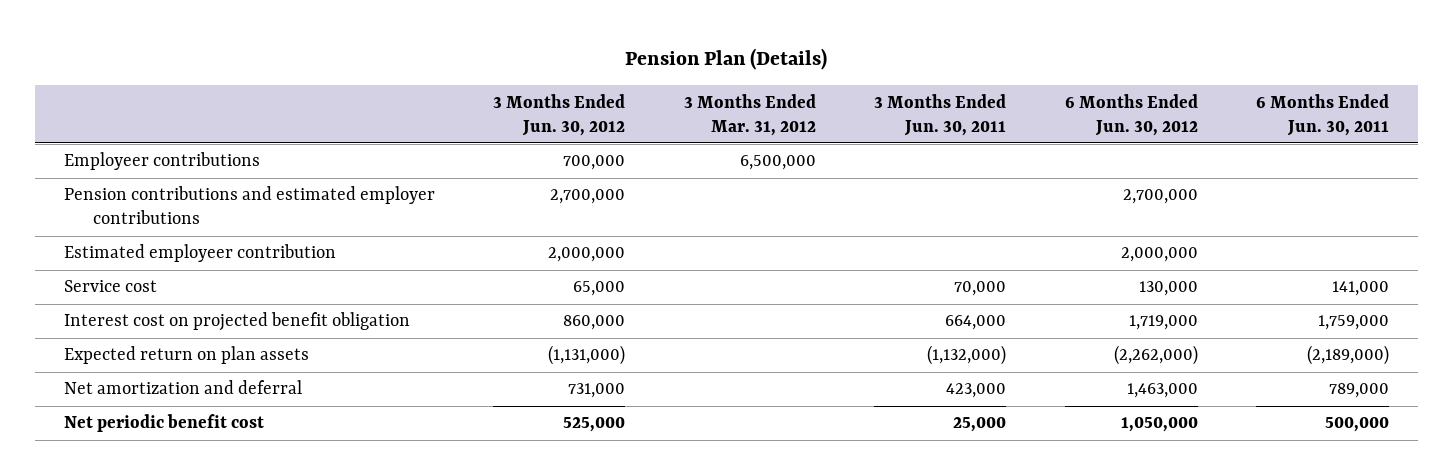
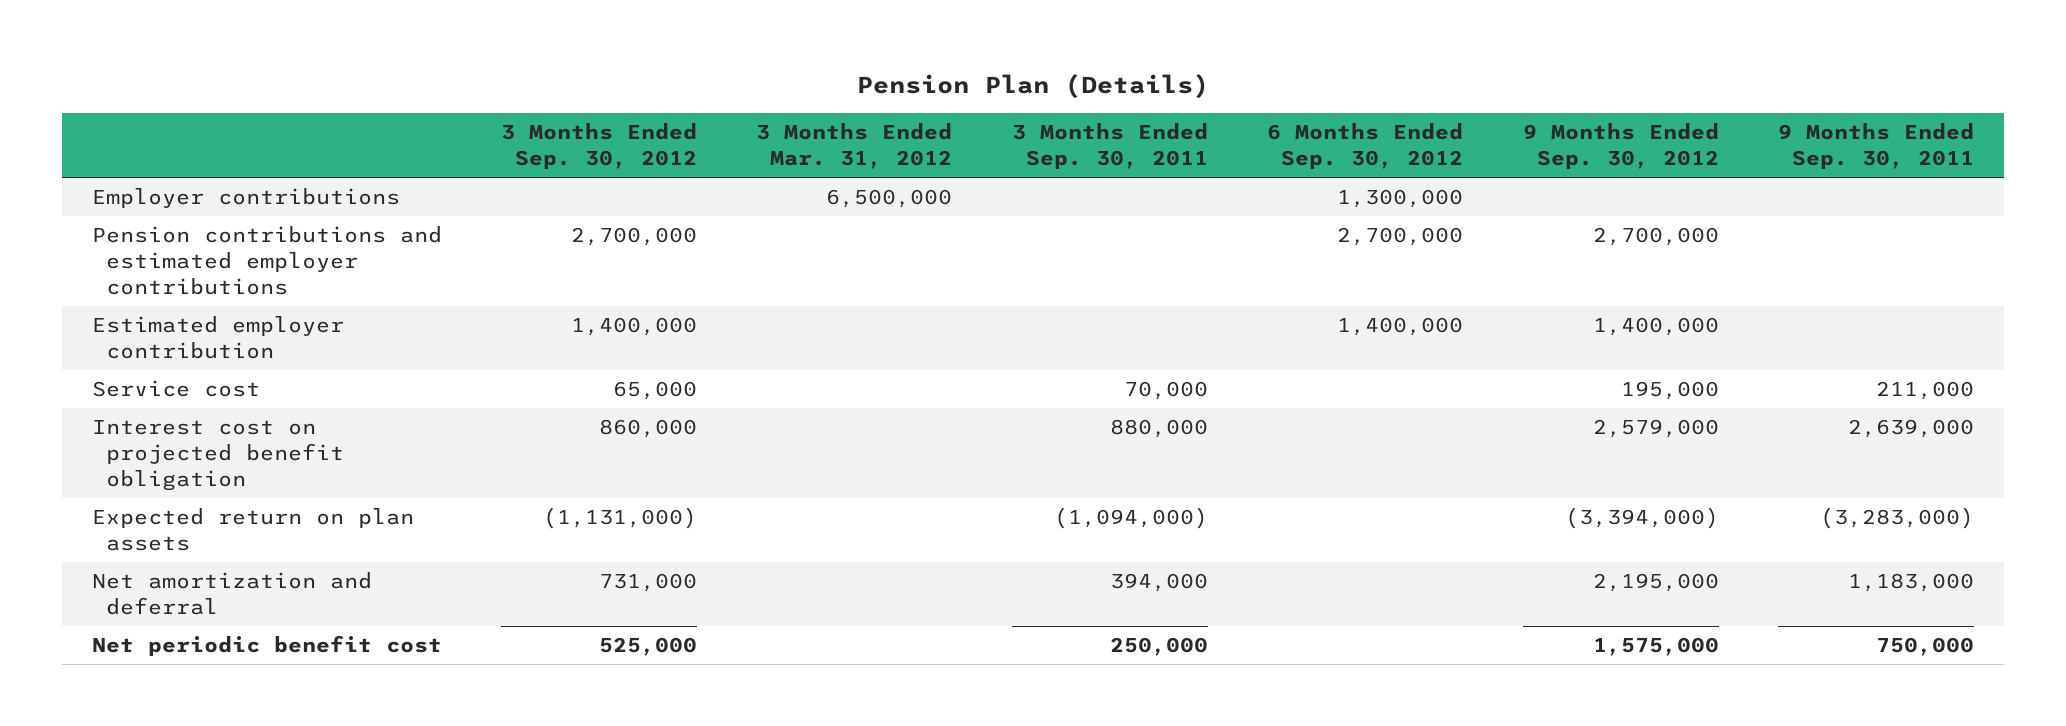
[493,93,626,136] 3 Months Ended Jun. 30, 2012 -> none
[874,93,1007,136] 3 Months Ended Jun. 30, 2011 -> none
[1064,93,1198,136] 6 Months Ended Jun. 30, 2012 -> none
[1256,93,1390,136] 6 Months Ended Jun. 30, 2011 -> none
none -> [501,123,698,170] 3 Months Ended Sep. 30, 2012
none -> [1011,123,1208,170] 3 Months Ended Sep. 30, 2011
none -> [1267,123,1464,170] 6 Months Ended Sep. 30, 2012
none -> [1522,123,1719,170] 9 Months Ended Sep. 30, 2012
none -> [1778,123,1975,170] 9 Months Ended Sep. 30, 2011
[63,152,260,171] Employeer contributions -> [91,187,400,208] Employer contributions
[63,244,336,263] Estimated employeer contribution -> [91,315,344,359] Estimated employer contribution

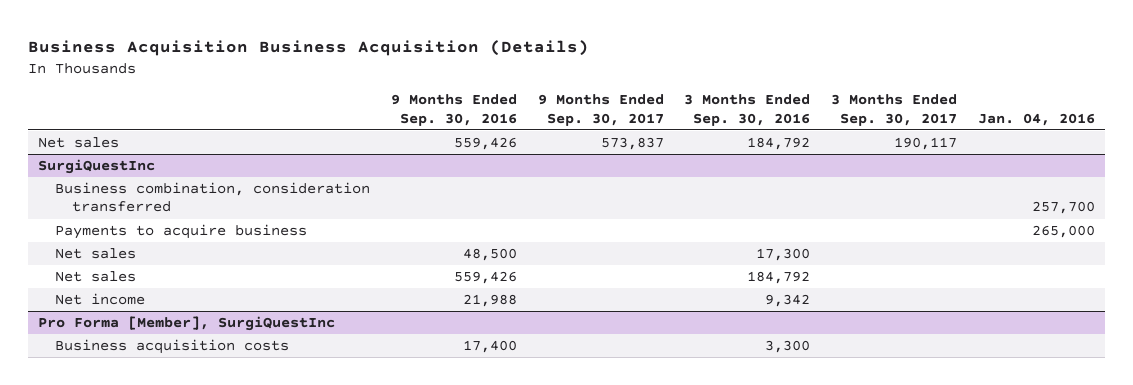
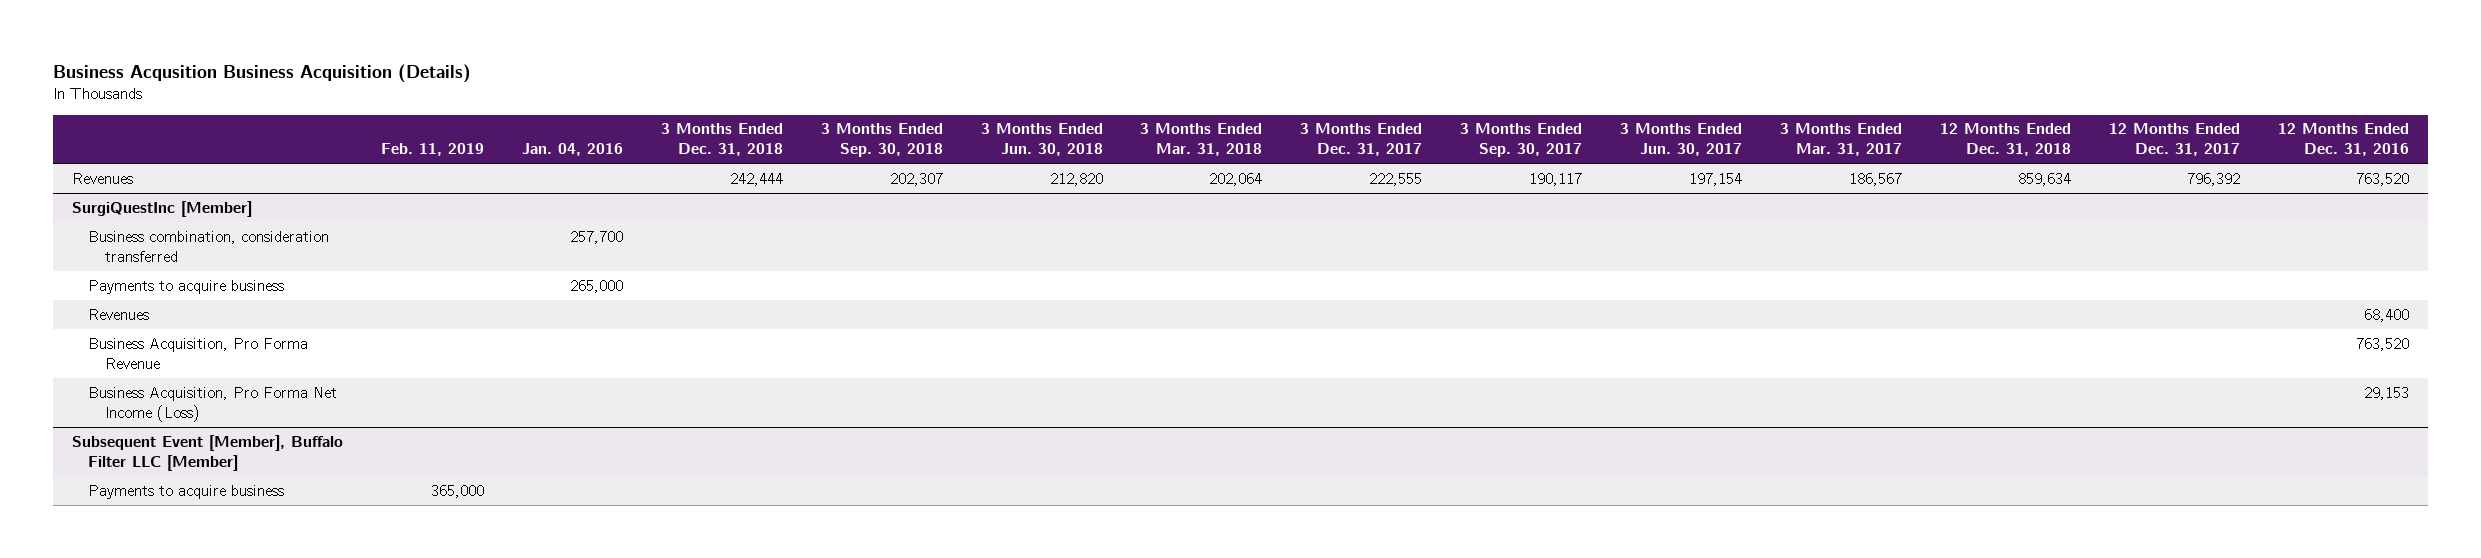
[27,39,589,56] Business Acquisition Business Acquisition (Details) -> [53,63,472,83] Business Acqusition Business Acquisition (Details)
[390,94,517,126] 9 Months Ended Sep. 30, 2016 -> none
[537,94,664,126] 9 Months Ended Sep. 30, 2017 -> none
[684,94,811,126] 3 Months Ended Sep. 30, 2016 -> none
none -> [381,143,485,157] Feb. 11, 2019
none -> [660,123,783,157] 3 Months Ended Dec. 31, 2018
none -> [820,123,943,158] 3 Months Ended Sep. 30, 2018
none -> [980,123,1103,157] 3 Months Ended Jun. 30, 2018
none -> [1140,123,1263,157] 3 Months Ended Mar. 31, 2018
none -> [1300,123,1423,157] 3 Months Ended Dec. 31, 2017
none -> [1620,123,1743,157] 3 Months Ended Jun. 30, 2017
none -> [1779,123,1902,157] 3 Months Ended Mar. 31, 2017
none -> [1939,123,2071,157] 12 Months Ended Dec. 31, 2018
none -> [2108,123,2240,157] 12 Months Ended Dec. 31, 2017
none -> [2277,123,2409,157] 12 Months Ended Dec. 31, 2016
[38,137,120,149] Net sales -> [72,172,134,184] Revenues
[38,159,156,175] SurgiQuestInc -> [72,200,253,217] SurgiQuestInc [Member]
[55,248,137,260] Net sales -> none
[38,316,336,332] Pro Forma [Member], SurgiQuestInc -> none
[55,339,290,355] Business acquisition costs -> none
none -> [88,308,150,320] Revenues
[55,271,137,283] Net sales -> [88,337,309,369] Business Acquisition, Pro Forma Revenue
[55,293,146,306] Net income -> [88,386,338,422] Business Acquisition, Pro Forma Net Income (Loss)
none -> [72,434,344,471] Subsequent Event [Member], Buffalo Filter LLC [Member]
none -> [88,484,285,499] Payments to acquire business

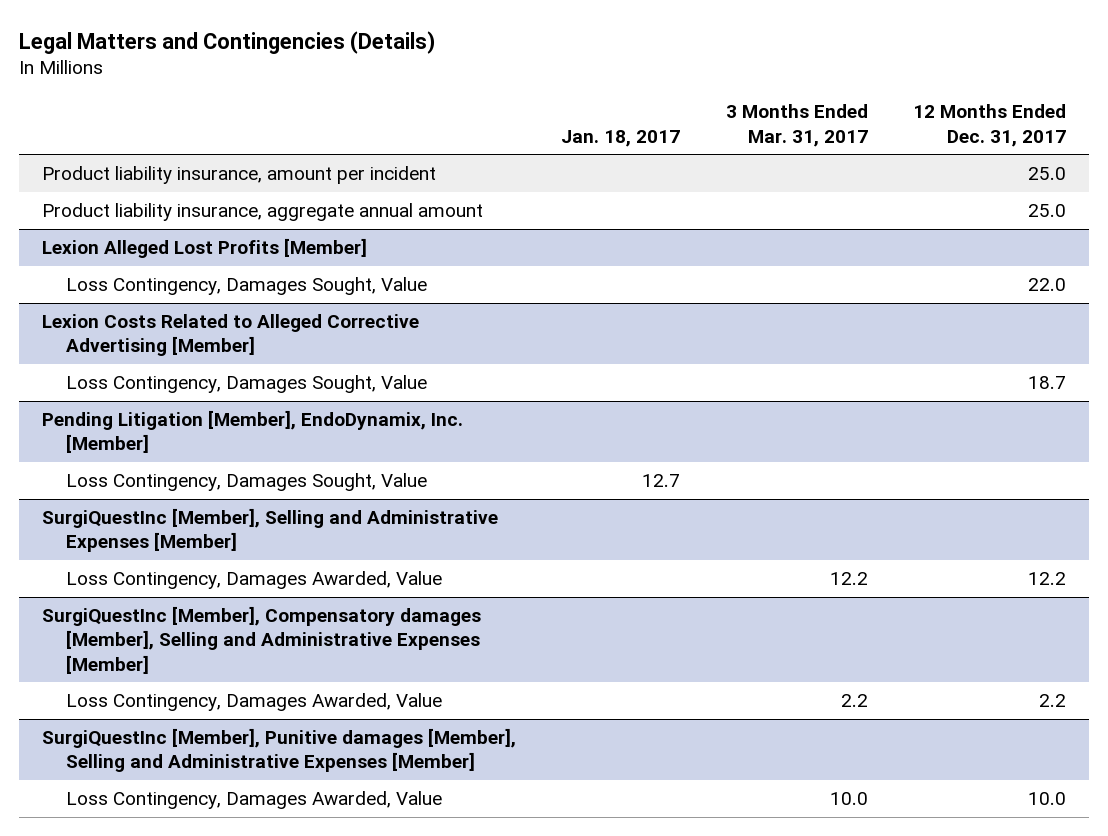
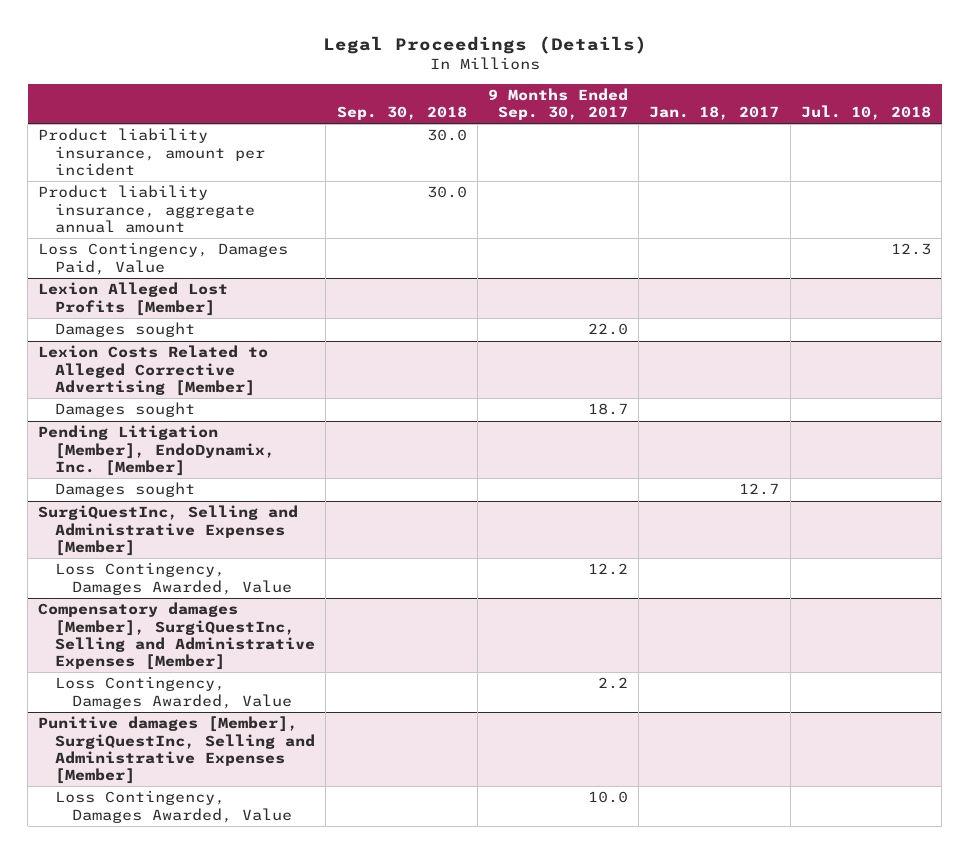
[19,30,436,54] Legal Matters and Contingencies (Details) -> [322,35,647,54] Legal Proceedings (Details)
[725,104,868,147] 3 Months Ended Mar. 31, 2017 -> none
[913,104,1067,147] 12 Months Ended Dec. 31, 2017 -> none
none -> [336,106,467,121] Sep. 30, 2018
none -> [488,87,629,121] 9 Months Ended Sep. 30, 2017
none -> [800,105,931,121] Jul. 10, 2018
none -> [38,242,289,275] Loss Contingency, Damages Paid, Value
[66,277,428,296] Loss Contingency, Damages Sought, Value -> [55,322,196,338] Damages sought
[66,375,428,394] Loss Contingency, Damages Sought, Value -> [55,402,196,418] Damages sought
[66,473,428,492] Loss Contingency, Damages Sought, Value -> [55,482,196,498] Damages sought
[42,508,499,553] SurgiQuestInc [Member], Selling and Administrative Expenses [Member] -> [38,505,299,556] SurgiQuestInc, Selling and Administrative Expenses [Member]
[42,606,482,674] SurgiQuestInc [Member], Compensatory damages [Member], Selling and Administrative Expenses [Member] -> [38,602,316,671] Compensatory damages [Member], SurgiQuestInc, Selling and Administrative Expenses [Member]
[42,728,517,773] SurgiQuestInc [Member], Punitive damages [Member], Selling and Administrative Expenses [Member] -> [38,716,316,785] Punitive damages [Member], SurgiQuestInc, Selling and Administrative Expenses [Member]

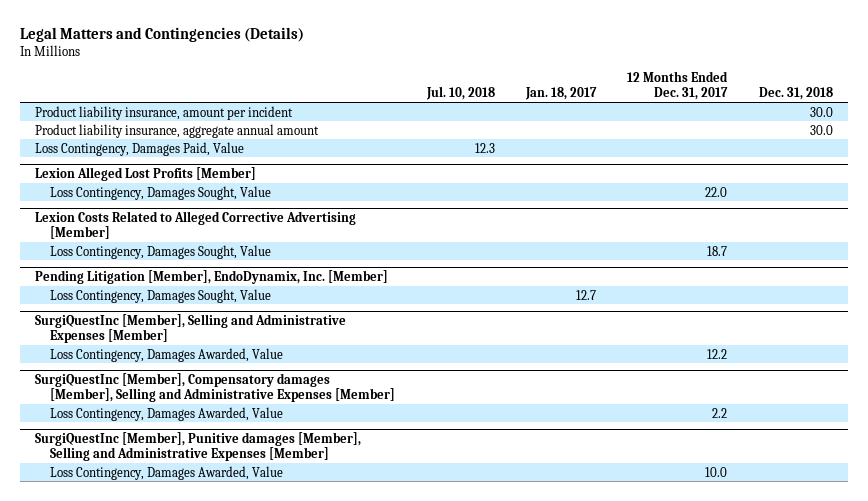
[322,35,647,54] Legal Proceedings (Details) -> [19,27,304,43] Legal Matters and Contingencies (Details)
[336,106,467,121] Sep. 30, 2018 -> none
[488,87,629,121] 9 Months Ended Sep. 30, 2017 -> none
none -> [627,71,729,101] 12 Months Ended Dec. 31, 2017
none -> [758,87,833,101] Dec. 31, 2018
[55,322,196,338] Damages sought -> [50,185,272,200] Loss Contingency, Damages Sought, Value
[55,402,196,418] Damages sought -> [50,244,272,259] Loss Contingency, Damages Sought, Value
[55,482,196,498] Damages sought -> [50,288,272,303] Loss Contingency, Damages Sought, Value
[38,505,299,556] SurgiQuestInc, Selling and Administrative Expenses [Member] -> [35,313,347,343] SurgiQuestInc [Member], Selling and Administrative Expenses [Member]
[38,602,316,671] Compensatory damages [Member], SurgiQuestInc, Selling and Administrative Expenses [Member] -> [35,372,396,402] SurgiQuestInc [Member], Compensatory damages [Member], Selling and Administrative Expenses [Member]
[38,716,316,785] Punitive damages [Member], SurgiQuestInc, Selling and Administrative Expenses [Member] -> [35,431,362,461] SurgiQuestInc [Member], Punitive damages [Member], Selling and Administrative Expenses [Member]

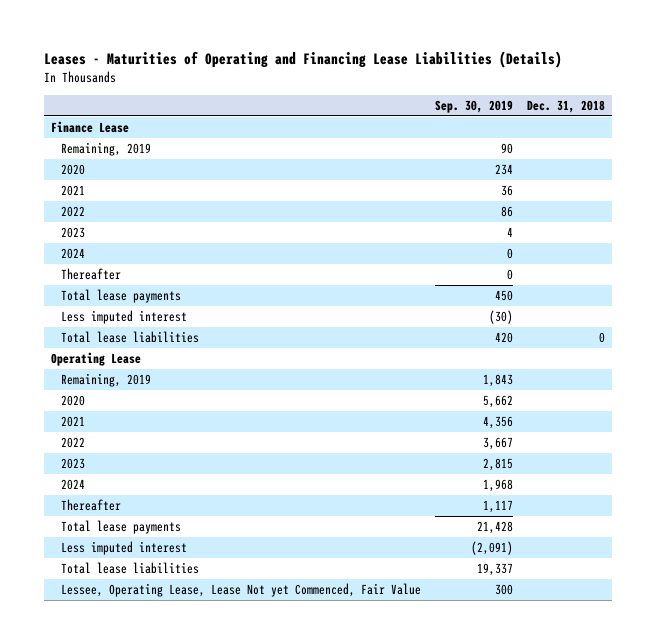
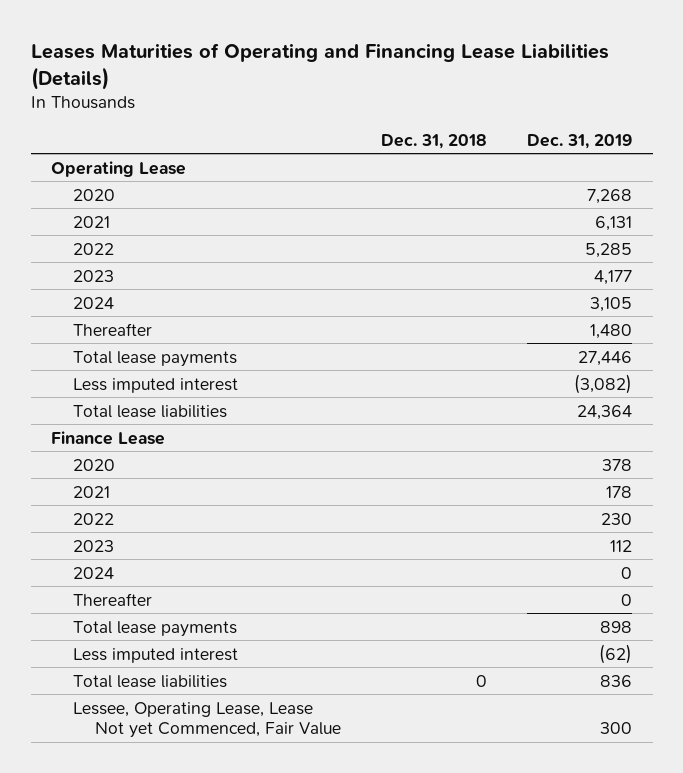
[43,51,562,69] Leases - Maturities of Operating and Financing Lease Liabilities (Details) -> [30,42,609,90] Leases Maturities of Operating and Financing Lease Liabilities (Details)
[435,99,514,113] Sep. 30, 2019 -> none
none -> [527,133,633,149] Dec. 31, 2019
[61,141,152,156] Remaining, 2019 -> none
[50,351,141,366] Operating Lease -> [50,160,186,177] Operating Lease
[61,372,152,387] Remaining, 2019 -> none
[61,561,200,574] Total lease liabilities -> [72,404,227,418] Total lease liabilities
[50,120,129,133] Finance Lease -> [50,430,165,445] Finance Lease
[61,330,200,343] Total lease liabilities -> [72,674,227,688] Total lease liabilities

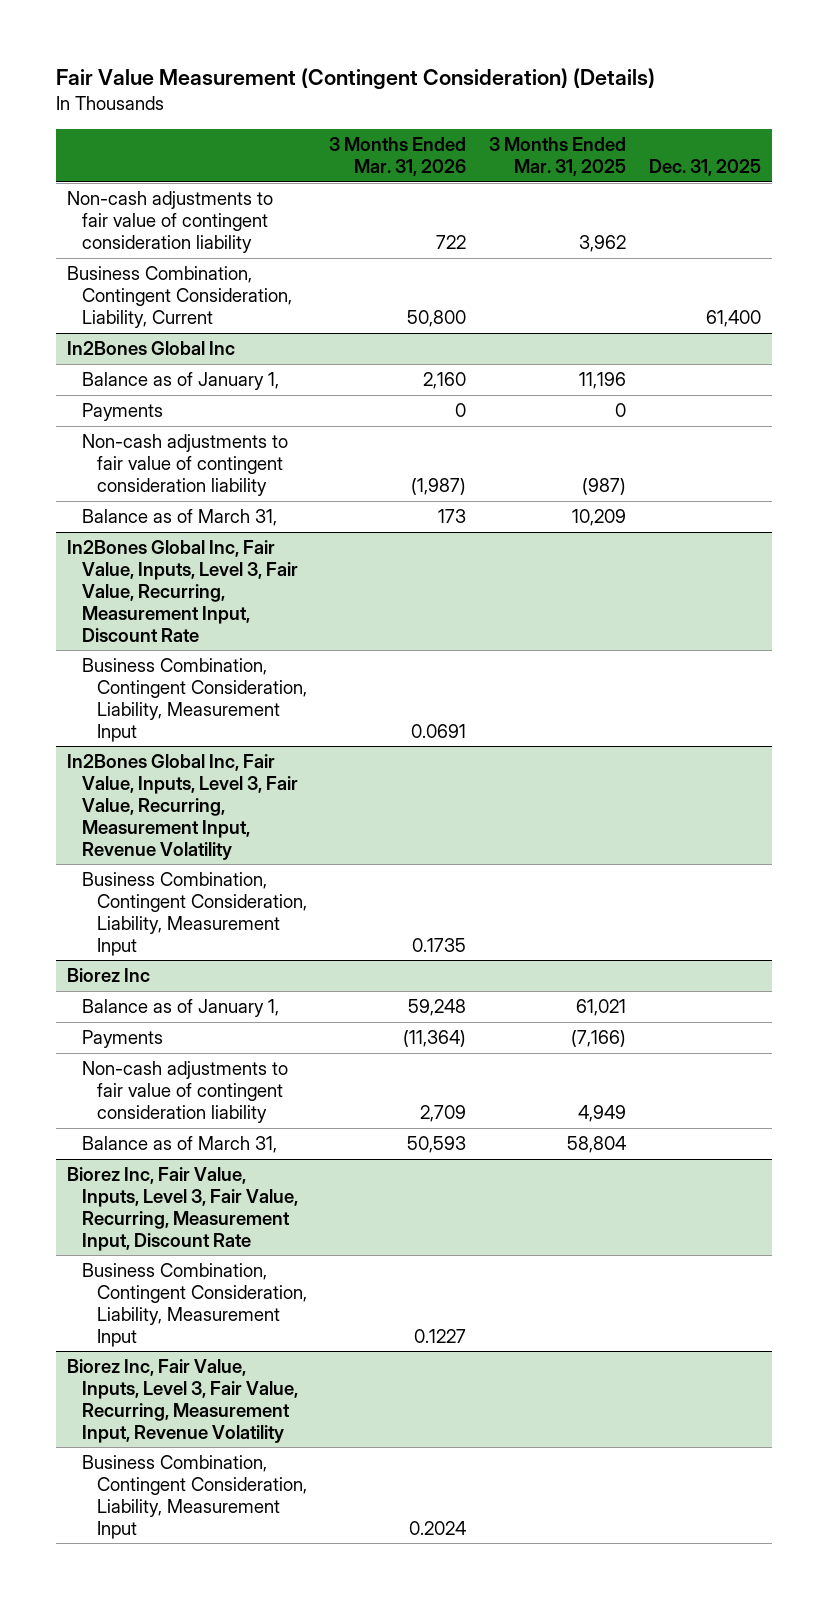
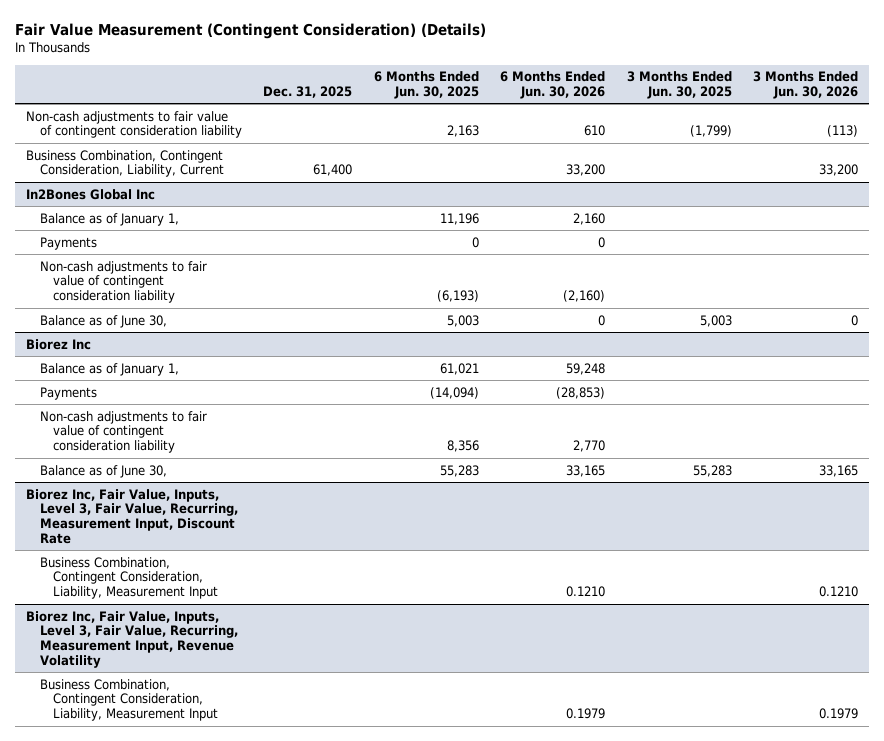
[329,137,467,177] 3 Months Ended Mar. 31, 2026 -> none
[488,137,626,177] 3 Months Ended Mar. 31, 2025 -> none
none -> [373,71,479,99] 6 Months Ended Jun. 30, 2025
none -> [500,71,606,99] 6 Months Ended Jun. 30, 2026
none -> [626,71,732,99] 3 Months Ended Jun. 30, 2025
none -> [753,71,859,99] 3 Months Ended Jun. 30, 2026
[67,540,299,642] In2Bones Global Inc, Fair Value, Inputs, Level 3, Fair Value, Recurring, Measurement Input, Discount Rate -> none
[82,658,307,742] Business Combination, Contingent Consideration, Liability, Measurement Input -> none
[67,754,299,860] In2Bones Global Inc, Fair Value, Inputs, Level 3, Fair Value, Recurring, Measurement Input, Revenue Volatility -> none
[82,872,307,956] Business Combination, Contingent Consideration, Liability, Measurement Input -> none
[82,509,278,527] Balance as of March 31, -> [39,314,167,328] Balance as of June 30,
[82,1136,278,1154] Balance as of March 31, -> [39,464,167,478] Balance as of June 30,

